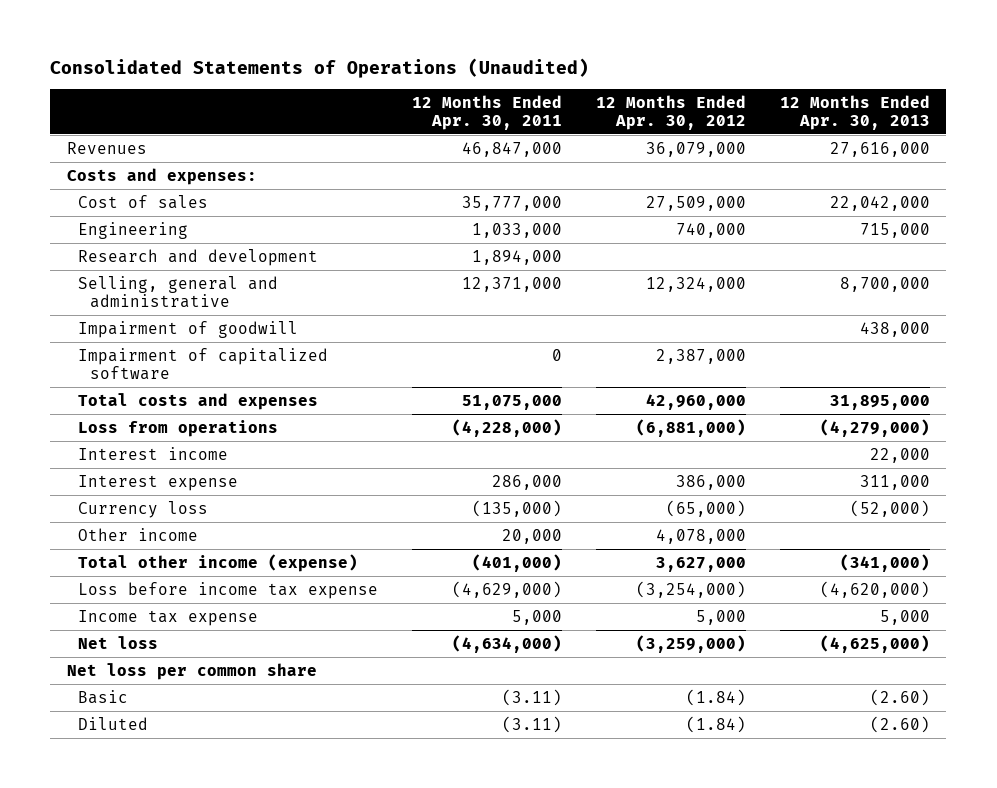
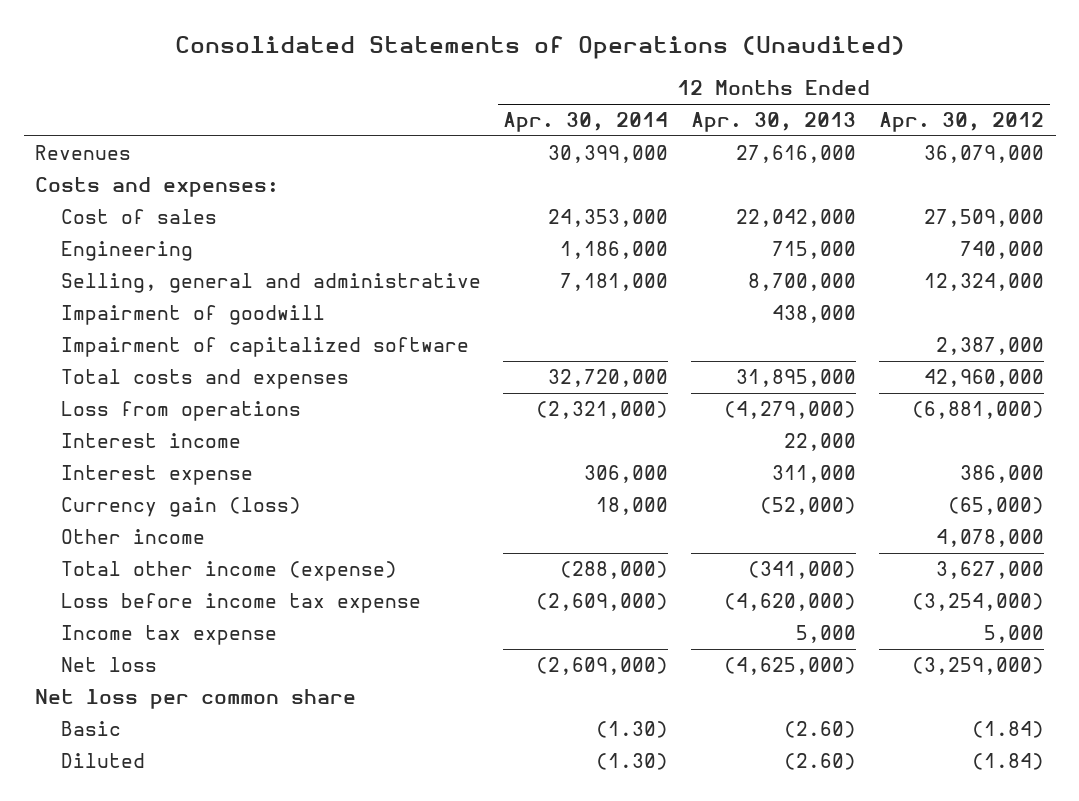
[412,95,563,131] 12 Months Ended Apr. 30, 2011 -> none
none -> [503,112,669,133] Apr. 30, 2014
[78,248,319,266] Research and development -> none
[78,500,209,518] Currency loss -> [60,497,301,518] Currency gain (loss)

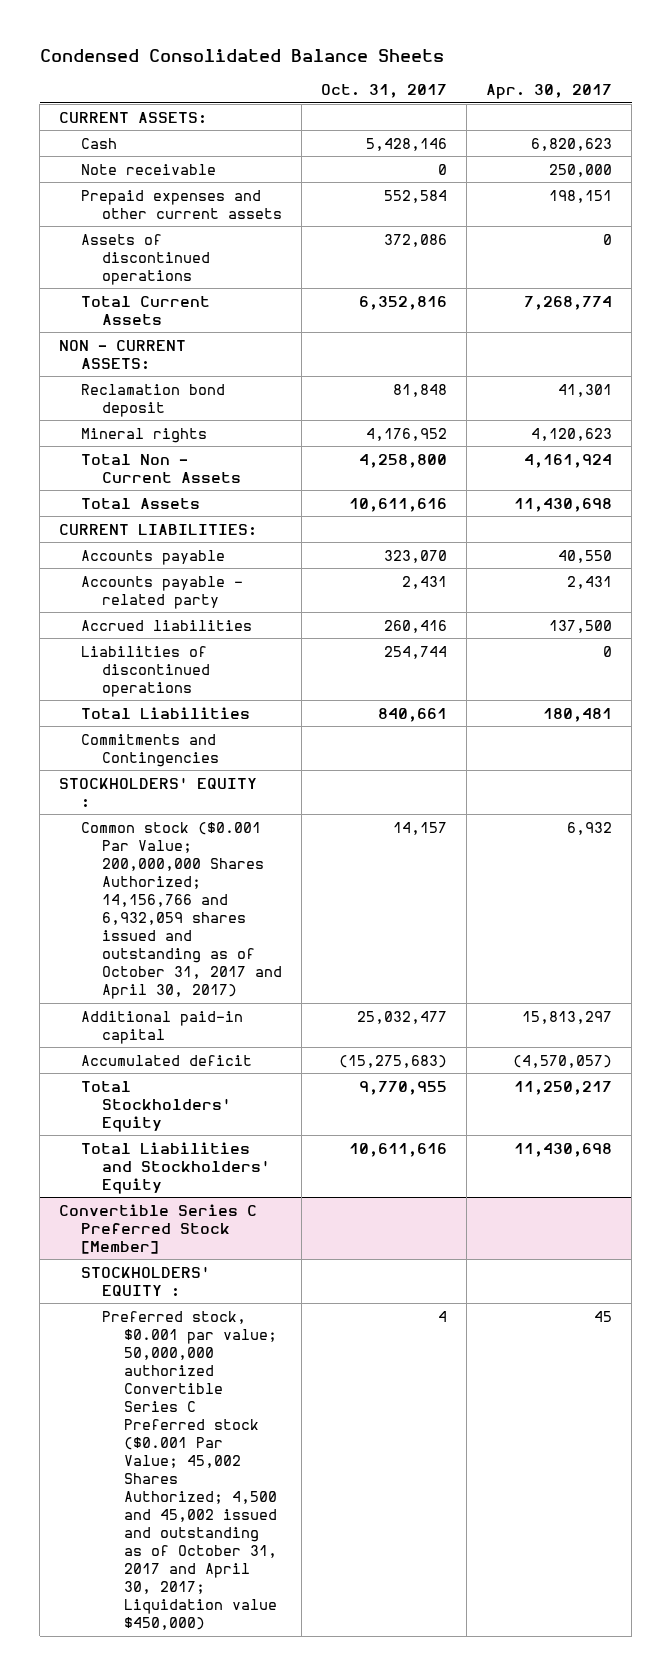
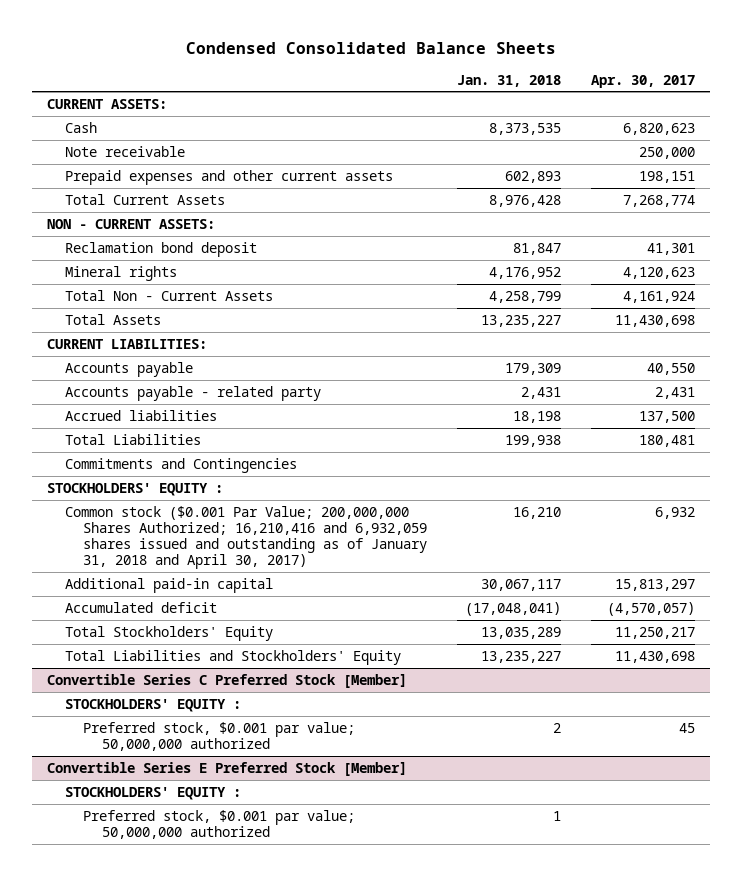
[321,83,448,98] Oct. 31, 2017 -> none
none -> [457,74,562,87] Jan. 31, 2018
[80,233,211,285] Assets of discontinued operations -> none
[80,645,211,697] Liabilities of discontinued operations -> none
[80,821,283,999] Common stock ($0.001 Par Value; 200,000,000 Shares Authorized; 14,156,766 and 6,932,059 shares issued and outstanding as of October 31, 2017 and April 30, 2017) -> [65,505,428,570] Common stock ($0.001 Par Value; 200,000,000 Shares Authorized; 16,210,416 and 6,932,059 shares issued and outstanding as of January 31, 2018 and April 30, 2017)
[102,1310,277,1631] Preferred stock, $0.001 par value; 50,000,000 authorized Convertible Series C Preferred stock ($0.001 Par Value; 45,002 Shares Authorized; 4,500 and 45,002 issued and outstanding as of October 31, 2017 and April 30, 2017; Liquidation value $450,000) -> [83,721,356,752] Preferred stock, $0.001 par value; 50,000,000 authorized
none -> [46,761,407,776] Convertible Series E Preferred Stock [Member]
none -> [65,786,242,800] STOCKHOLDERS' EQUITY :
none -> [83,809,356,840] Preferred stock, $0.001 par value; 50,000,000 authorized

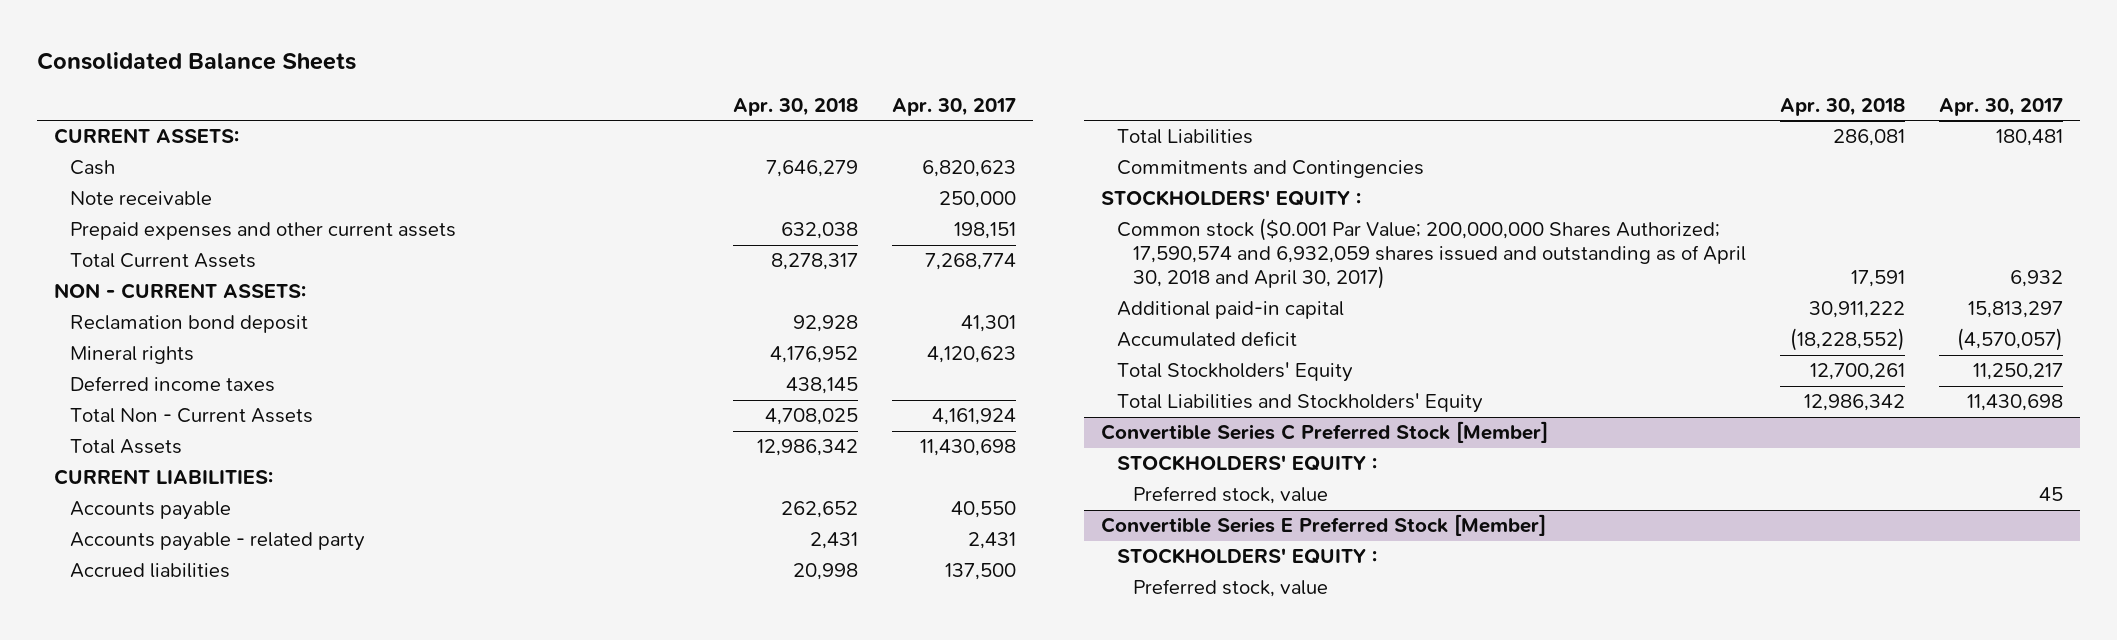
[186,41,557,54] Condensed Consolidated Balance Sheets -> [36,51,356,70] Consolidated Balance Sheets
[457,74,562,87] Jan. 31, 2018 -> none
none -> [732,97,858,116] Apr. 30, 2018
none -> [69,376,275,393] Deferred income taxes
[65,505,428,570] Common stock ($0.001 Par Value; 200,000,000 Shares Authorized; 16,210,416 and 6,932,059 shares issued and outstanding as of January 31, 2018 and April 30, 2017) -> [1116,218,1746,290] Common stock ($0.001 Par Value; 200,000,000 Shares Authorized; 17,590,574 and 6,932,059 shares issued and outstanding as of April 30, 2018 and April 30, 2017)
[83,721,356,752] Preferred stock, $0.001 par value; 50,000,000 authorized -> [1132,486,1328,505] Preferred stock, value
[83,809,356,840] Preferred stock, $0.001 par value; 50,000,000 authorized -> [1132,579,1328,598] Preferred stock, value

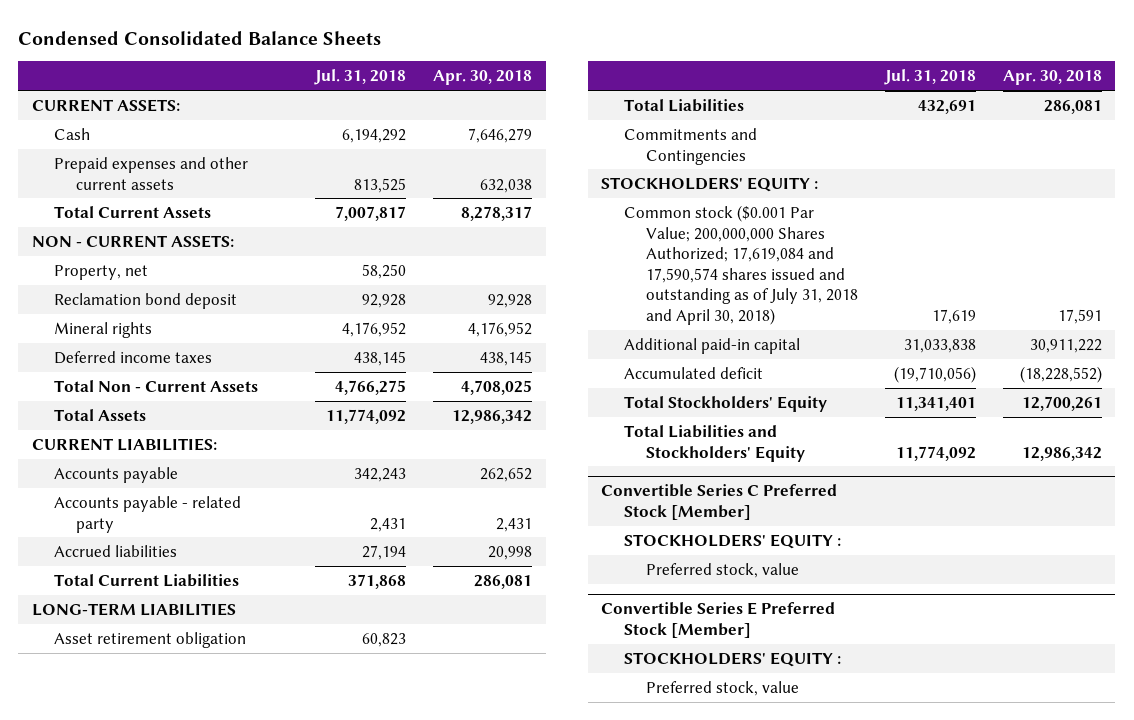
[36,51,356,70] Consolidated Balance Sheets -> [18,30,382,45] Condensed Consolidated Balance Sheets
[891,97,1016,116] Apr. 30, 2017 -> none
none -> [314,69,407,86] Jul. 31, 2018
[69,191,212,207] Note receivable -> none
none -> [54,264,149,280] Property, net
none -> [54,573,240,587] Total Current Liabilities
none -> [31,602,236,616] LONG-TERM LIABILITIES
none -> [54,631,247,648] Asset retirement obligation
[1116,218,1746,290] Common stock ($0.001 Par Value; 200,000,000 Shares Authorized; 17,590,574 and 6,932,059 shares issued and outstanding as of April 30, 2018 and April 30, 2017) -> [623,204,858,325] Common stock ($0.001 Par Value; 200,000,000 Shares Authorized; 17,619,084 and 17,590,574 shares issued and outstanding as of July 31, 2018 and April 30, 2018)

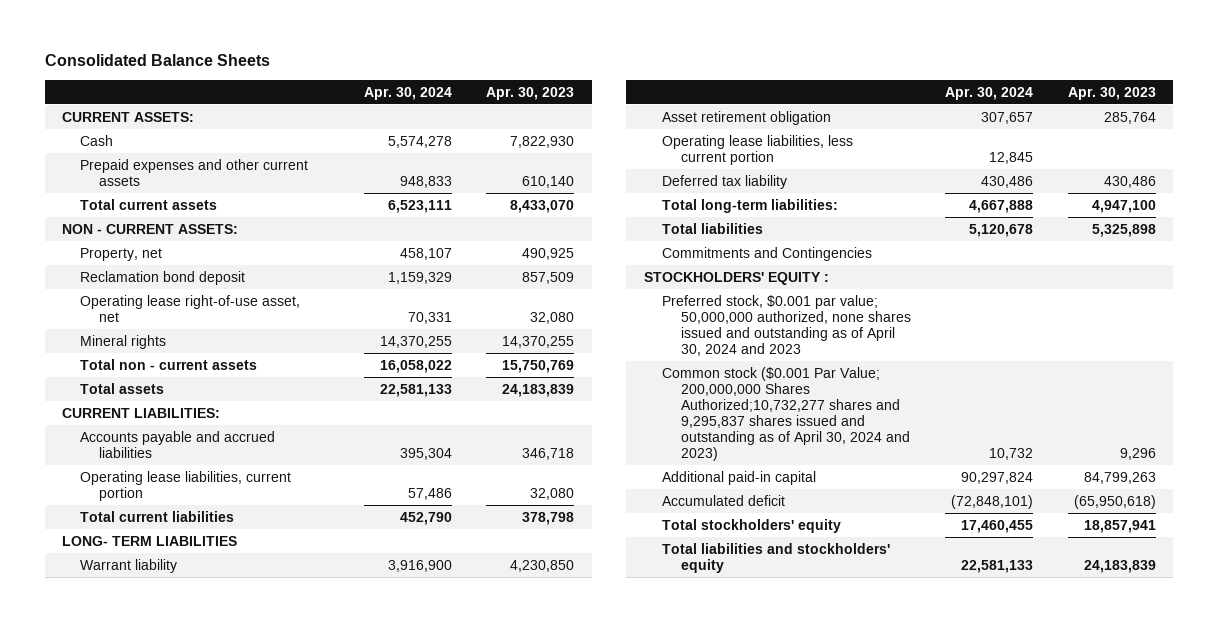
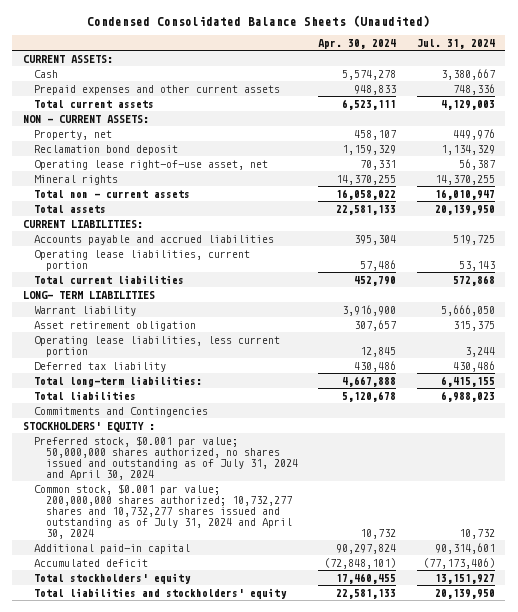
[44,54,270,67] Consolidated Balance Sheets -> [86,15,430,28] Condensed Consolidated Balance Sheets (Unaudited)
[486,86,575,100] Apr. 30, 2023 -> none
none -> [416,38,495,49] Jul. 31, 2024
[662,294,911,356] Preferred stock, $0.001 par value; 50,000,000 authorized, none shares issued and outstanding as of April 30, 2024 and 2023 -> [34,435,298,480] Preferred stock, $0.001 par value; 50,000,000 shares authorized, no shares issued and outstanding as of July 31, 2024 and April 30, 2024
[662,366,910,461] Common stock ($0.001 Par Value; 200,000,000 Shares Authorized;10,732,277 shares and 9,295,837 shares issued and outstanding as of April 30, 2024 and 2023) -> [34,483,292,539] Common stock, $0.001 par value; 200,000,000 shares authorized; 10,732,277 shares and 10,732,277 shares issued and outstanding as of July 31, 2024 and April 30, 2024

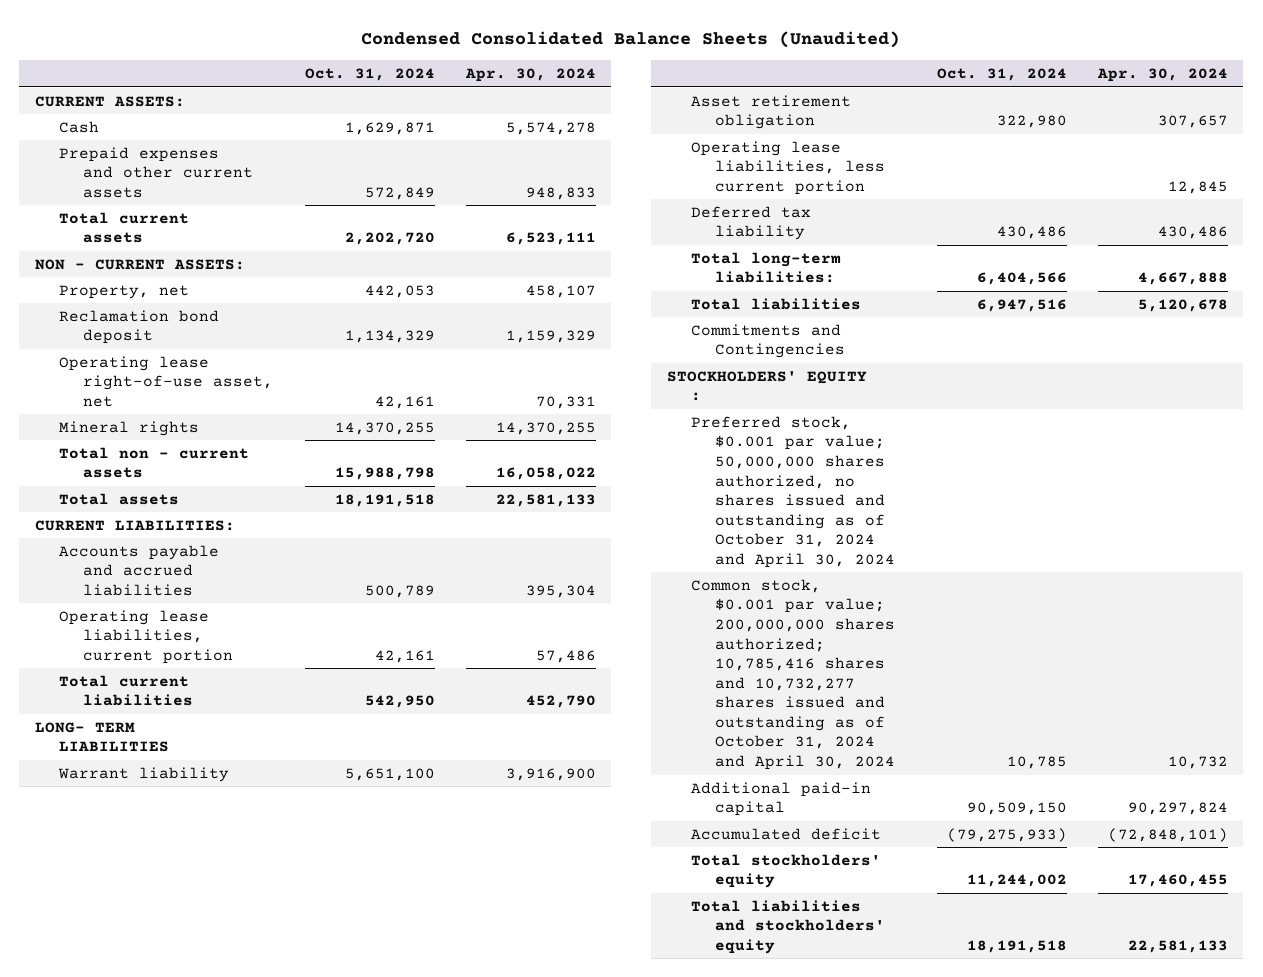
[416,38,495,49] Jul. 31, 2024 -> none
none -> [304,68,435,82] Oct. 31, 2024
[34,435,298,480] Preferred stock, $0.001 par value; 50,000,000 shares authorized, no shares issued and outstanding as of July 31, 2024 and April 30, 2024 -> [691,415,896,568] Preferred stock, $0.001 par value; 50,000,000 shares authorized, no shares issued and outstanding as of October 31, 2024 and April 30, 2024
[34,483,292,539] Common stock, $0.001 par value; 200,000,000 shares authorized; 10,732,277 shares and 10,732,277 shares issued and outstanding as of July 31, 2024 and April 30, 2024 -> [691,578,896,771] Common stock, $0.001 par value; 200,000,000 shares authorized; 10,785,416 shares and 10,732,277 shares issued and outstanding as of October 31, 2024 and April 30, 2024

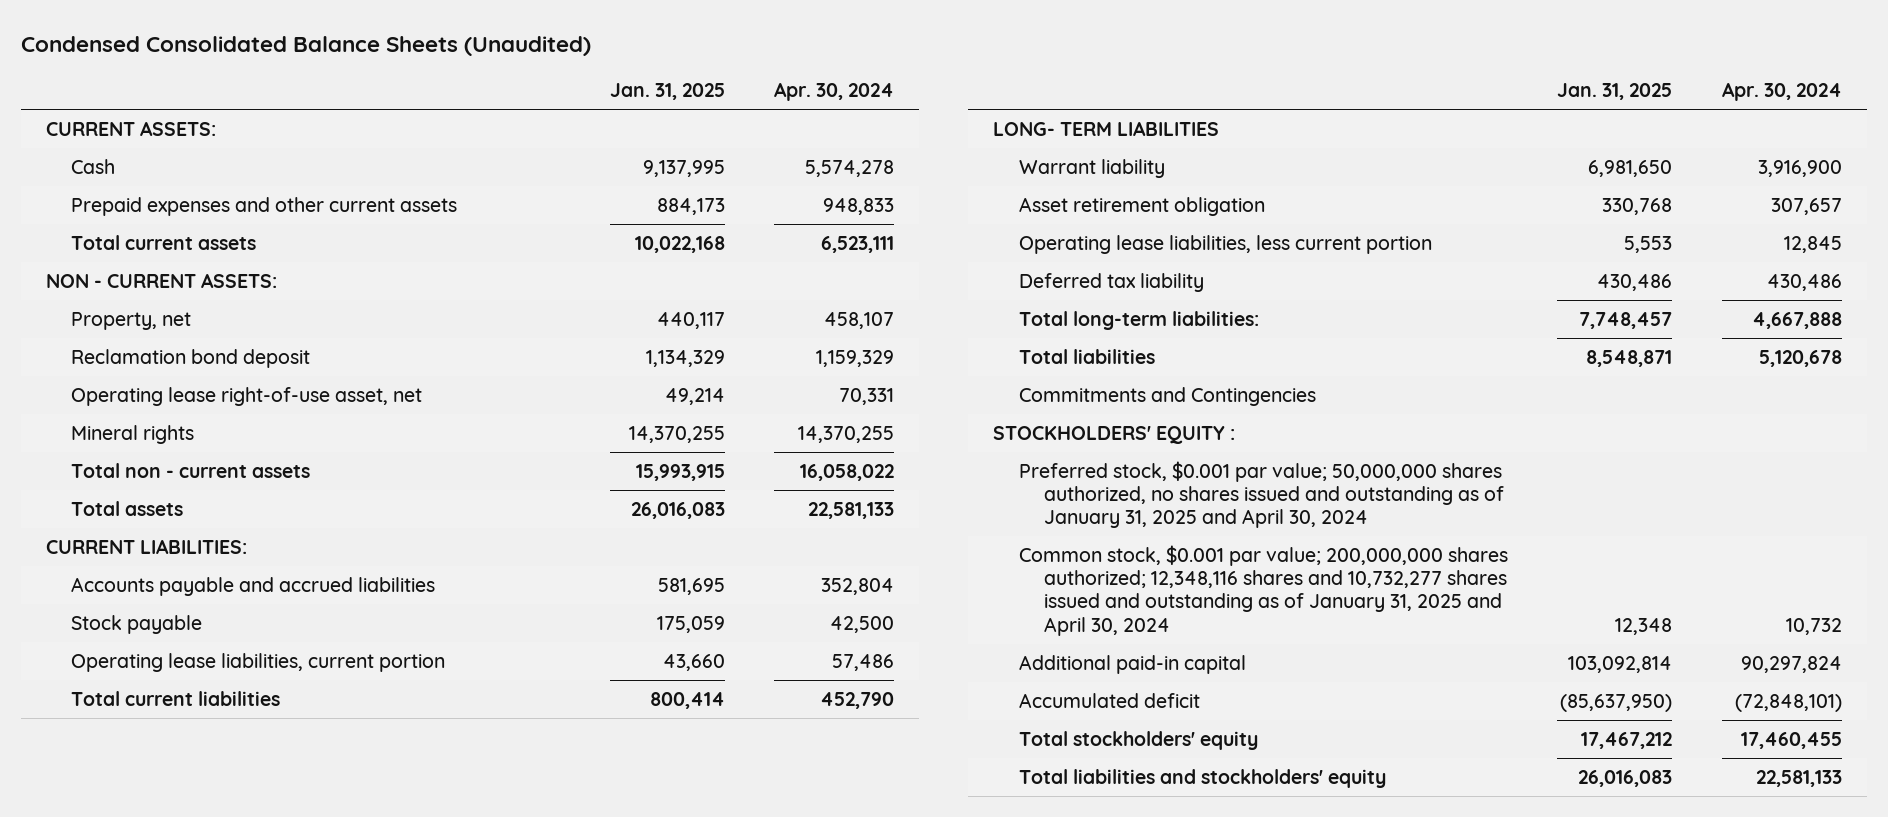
[304,68,435,82] Oct. 31, 2024 -> none
none -> [609,83,725,101] Jan. 31, 2025
[525,584,596,598] 395,304 -> [821,577,895,595] 352,804
none -> [71,614,203,634] Stock payable
[691,415,896,568] Preferred stock, $0.001 par value; 50,000,000 shares authorized, no shares issued and outstanding as of October 31, 2024 and April 30, 2024 -> [1018,460,1505,529] Preferred stock, $0.001 par value; 50,000,000 shares authorized, no shares issued and outstanding as of January 31, 2025 and April 30, 2024
[691,578,896,771] Common stock, $0.001 par value; 200,000,000 shares authorized; 10,785,416 shares and 10,732,277 shares issued and outstanding as of October 31, 2024 and April 30, 2024 -> [1018,544,1508,636] Common stock, $0.001 par value; 200,000,000 shares authorized; 12,348,116 shares and 10,732,277 shares issued and outstanding as of January 31, 2025 and April 30, 2024

